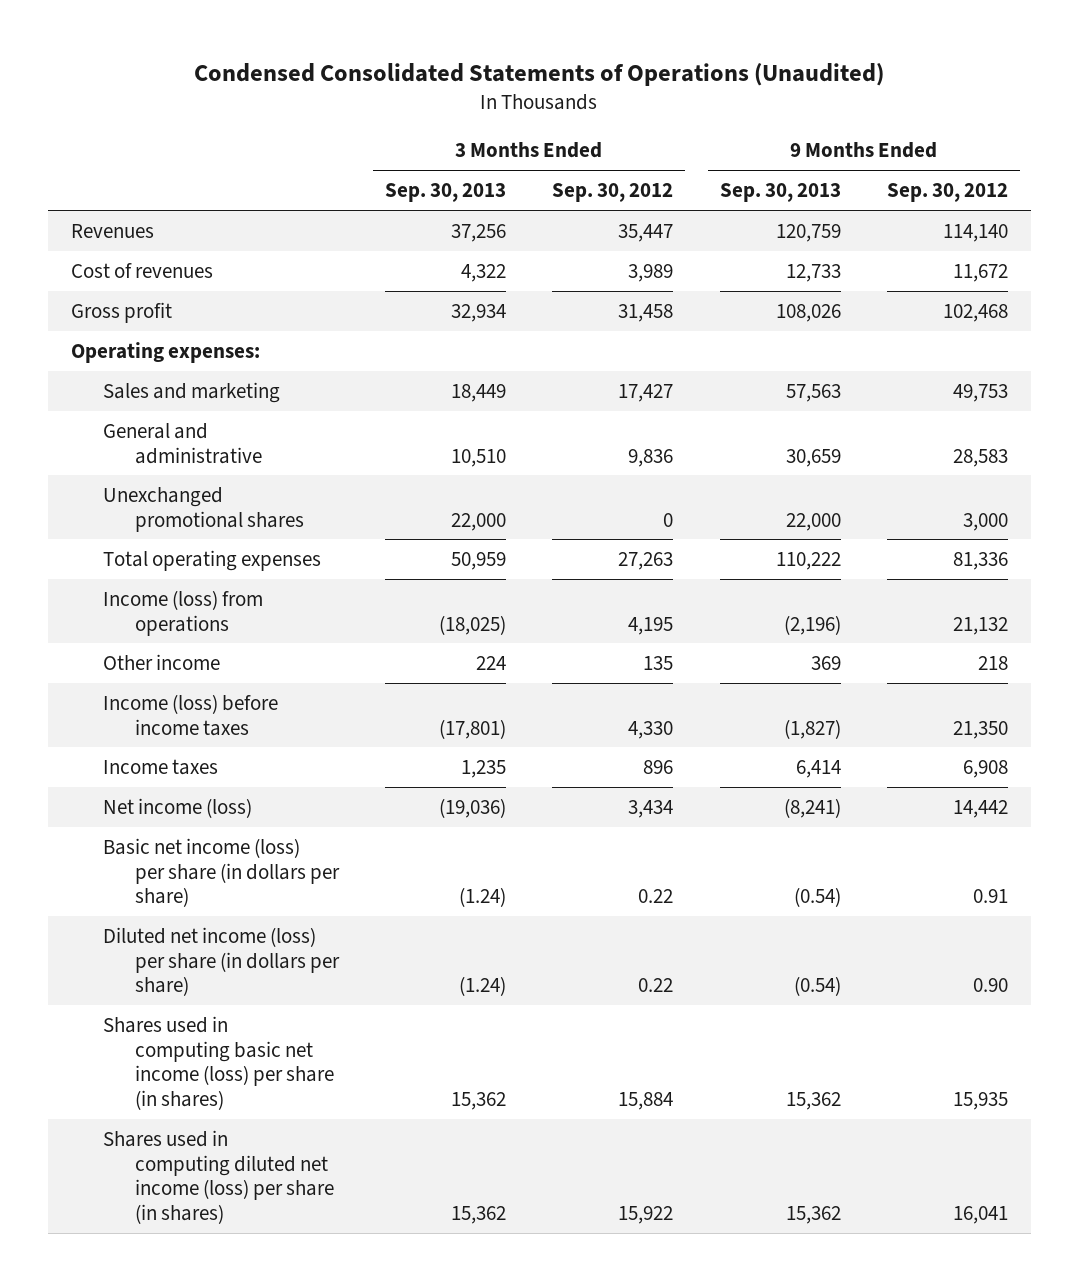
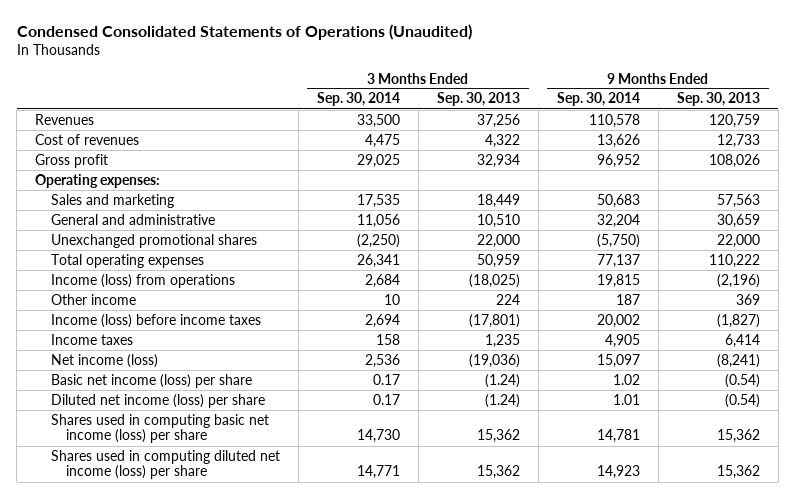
[552,183,674,203] Sep. 30, 2012 -> none
[886,183,1008,203] Sep. 30, 2012 -> none
none -> [316,92,400,107] Sep. 30, 2014
none -> [556,92,640,107] Sep. 30, 2014
[102,837,340,908] Basic net income (loss) per share (in dollars per share) -> [50,373,252,388] Basic net income (loss) per share
[102,926,340,997] Diluted net income (loss) per share (in dollars per share) -> [50,393,265,408] Diluted net income (loss) per share
[102,1015,334,1110] Shares used in computing basic net income (loss) per share (in shares) -> [50,413,269,444] Shares used in computing basic net income (loss) per share
[102,1129,334,1224] Shares used in computing diluted net income (loss) per share (in shares) -> [50,449,280,480] Shares used in computing diluted net income (loss) per share

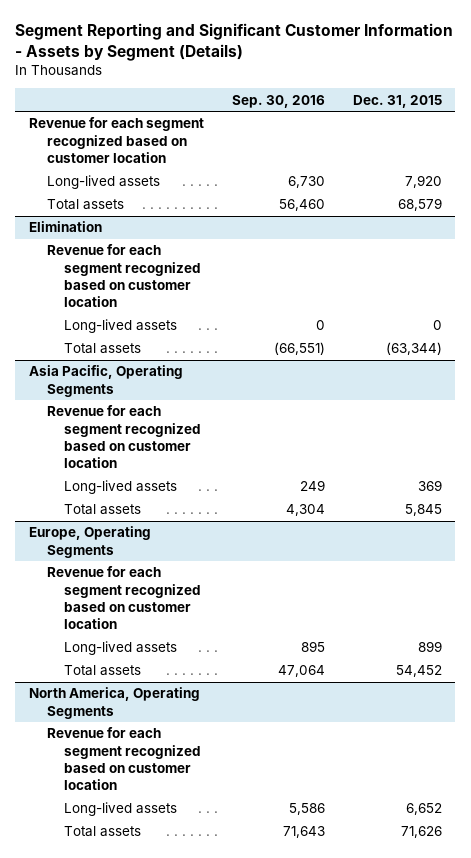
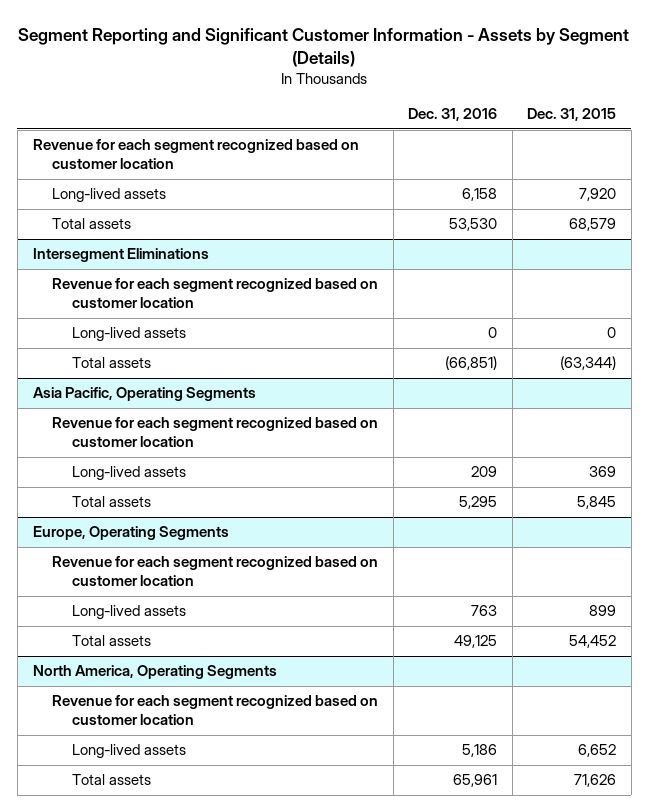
[231,94,325,108] Sep. 30, 2016 -> none
none -> [408,108,498,122] Dec. 31, 2016
[29,221,103,233] Elimination -> [32,248,209,263] Intersegment Eliminations

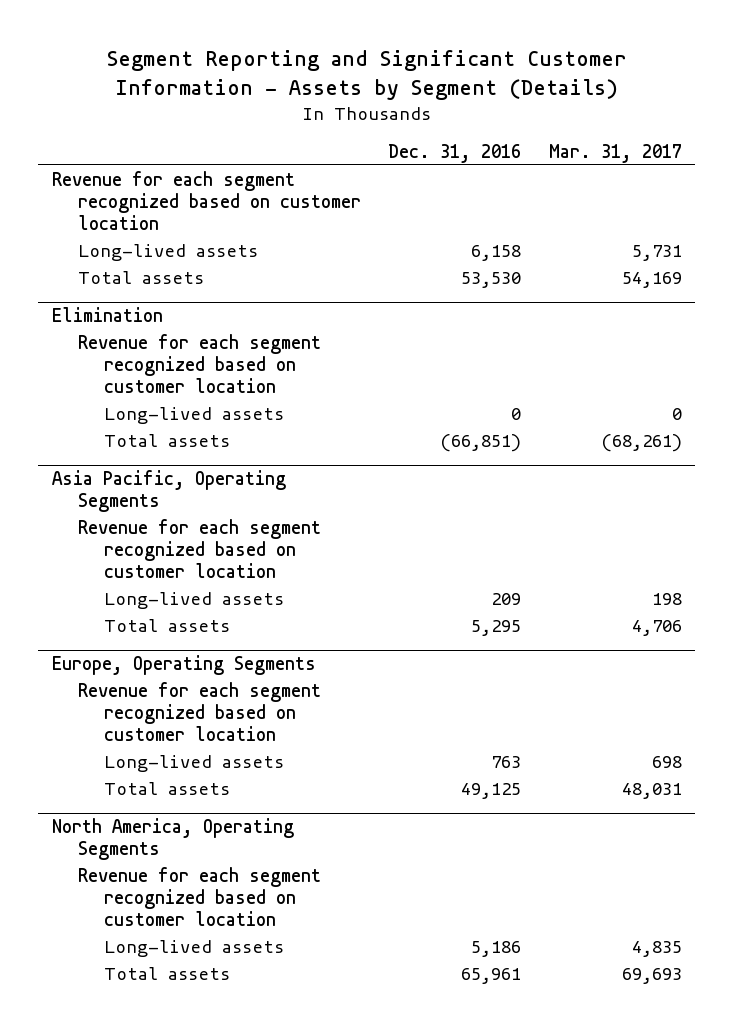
[527,108,617,122] Dec. 31, 2015 -> none
none -> [548,143,682,163] Mar. 31, 2017
[32,248,209,263] Intersegment Eliminations -> [51,306,163,322] Elimination

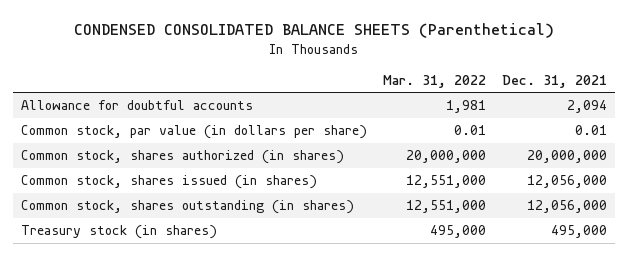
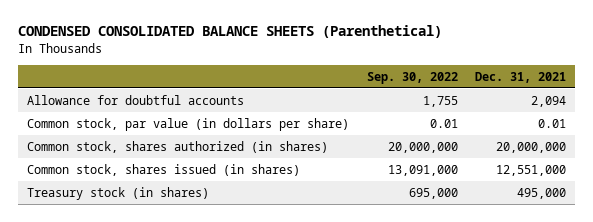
[383,74,487,88] Mar. 31, 2022 -> none
none -> [366,71,458,84] Sep. 30, 2022
[21,200,355,215] Common stock, shares outstanding (in shares) -> none
[526,175,607,189] 12,056,000 -> [496,164,567,176] 12,551,000

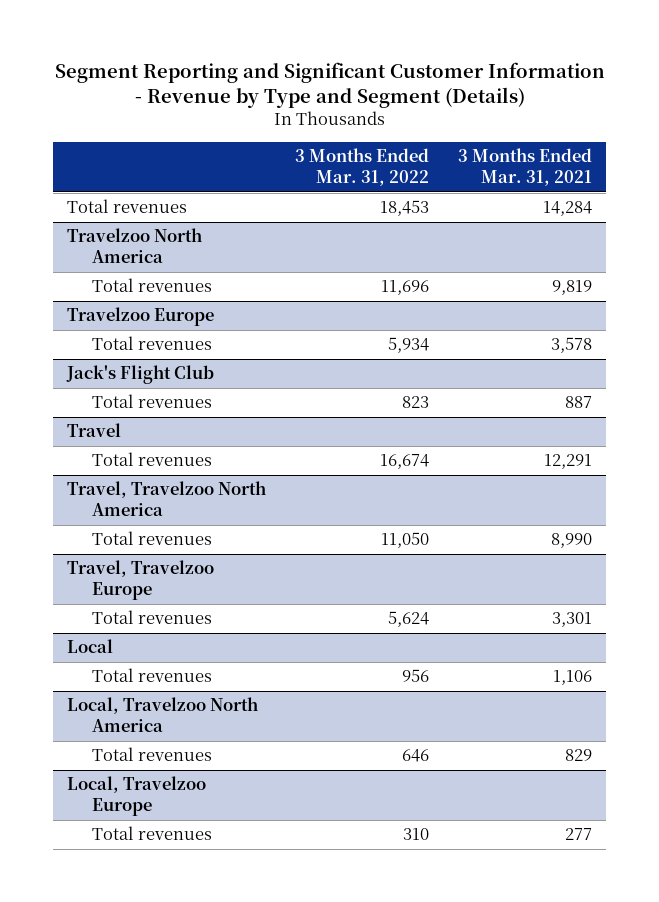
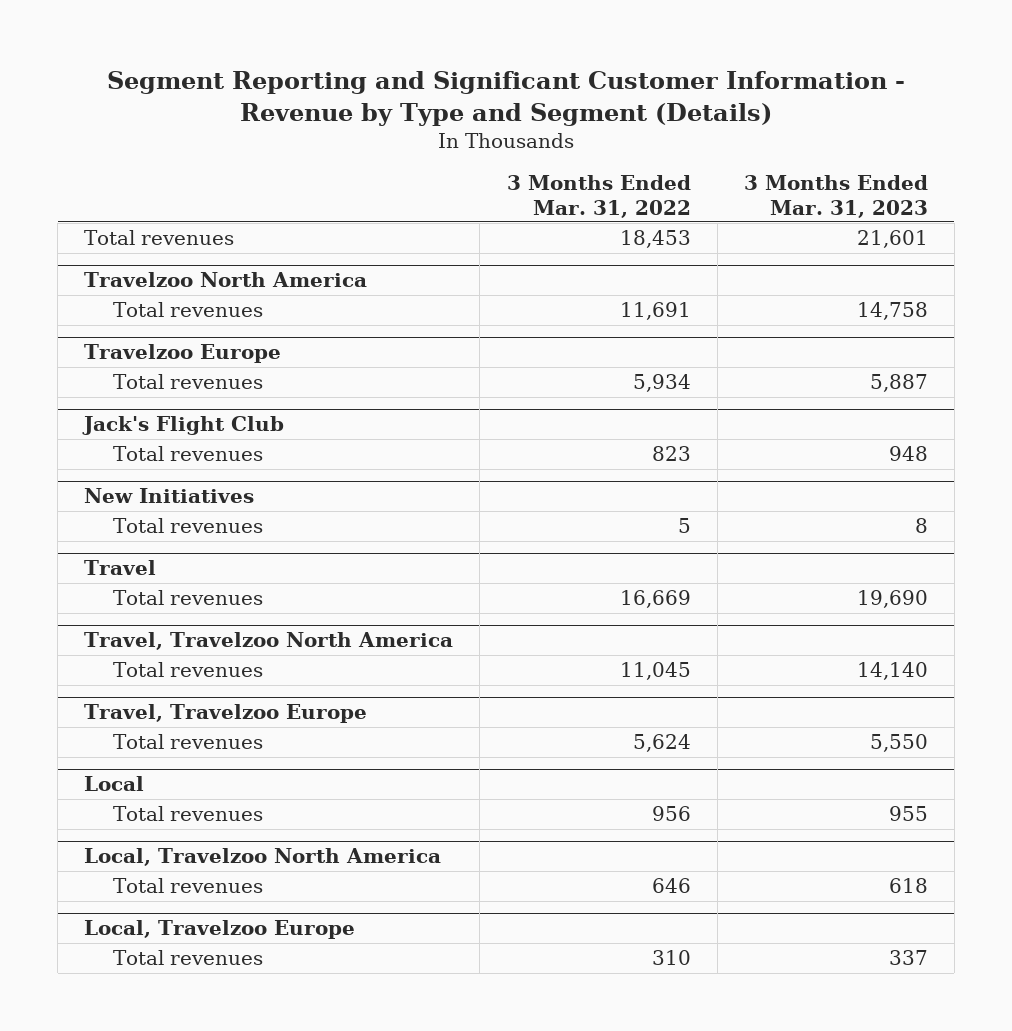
[457,148,592,187] 3 Months Ended Mar. 31, 2021 -> none
none -> [743,175,928,218] 3 Months Ended Mar. 31, 2023
[381,280,430,296] 11,696 -> [619,302,691,321] 11,691
none -> [84,488,255,504] New Initiatives
none -> [113,518,264,534] Total revenues
[380,454,430,470] 16,674 -> [619,590,691,609] 16,669
[381,532,430,549] 11,050 -> [619,662,691,681] 11,045

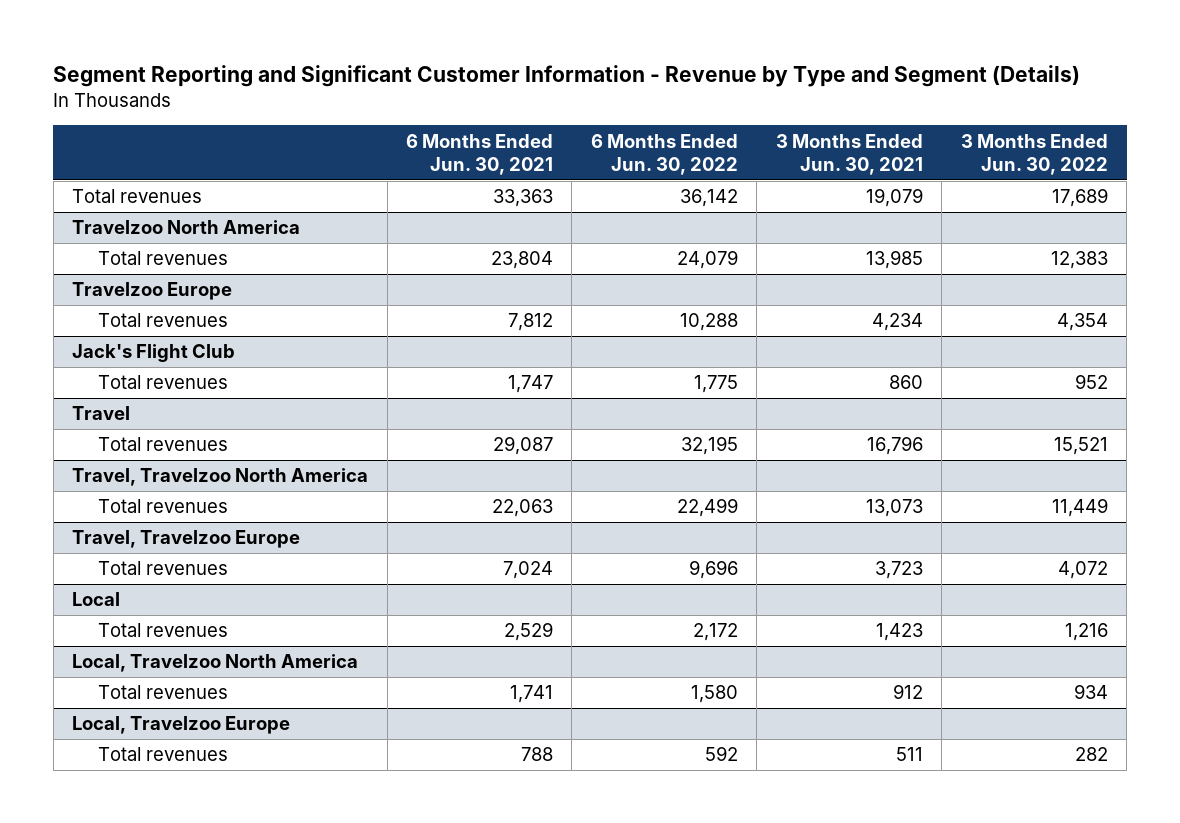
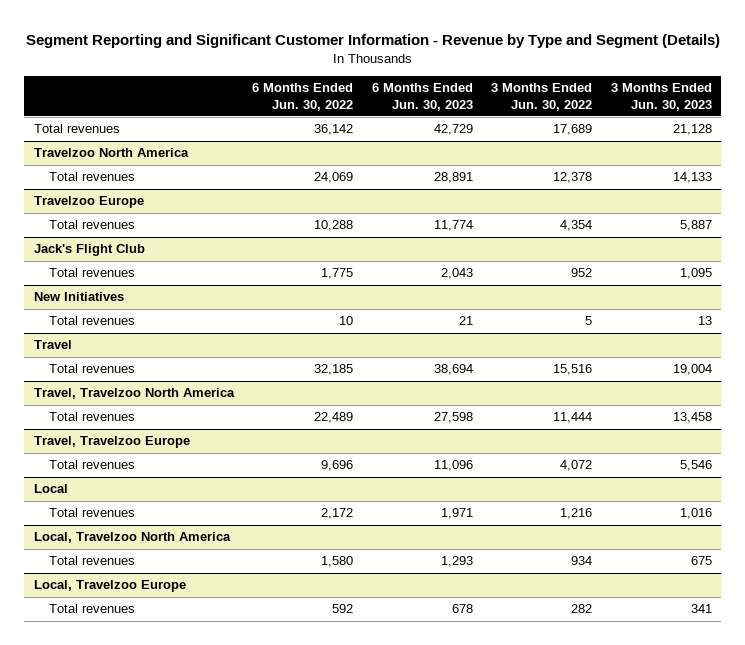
[405,133,553,175] 6 Months Ended Jun. 30, 2021 -> none
[775,133,923,175] 3 Months Ended Jun. 30, 2021 -> none
none -> [371,83,473,111] 6 Months Ended Jun. 30, 2023
none -> [610,83,712,111] 3 Months Ended Jun. 30, 2023
[676,250,738,270] 24,079 -> [314,172,354,184] 24,069
[1050,251,1108,270] 12,383 -> [553,172,593,184] 12,378
none -> [33,292,124,302] New Initiatives
none -> [49,316,136,326] Total revenues
[680,436,738,456] 32,195 -> [314,364,354,376] 32,185
[1053,437,1108,456] 15,521 -> [553,364,593,376] 15,516
[676,498,738,518] 22,499 -> [314,412,354,424] 22,489
[1051,498,1108,518] 11,449 -> [553,412,593,424] 11,444

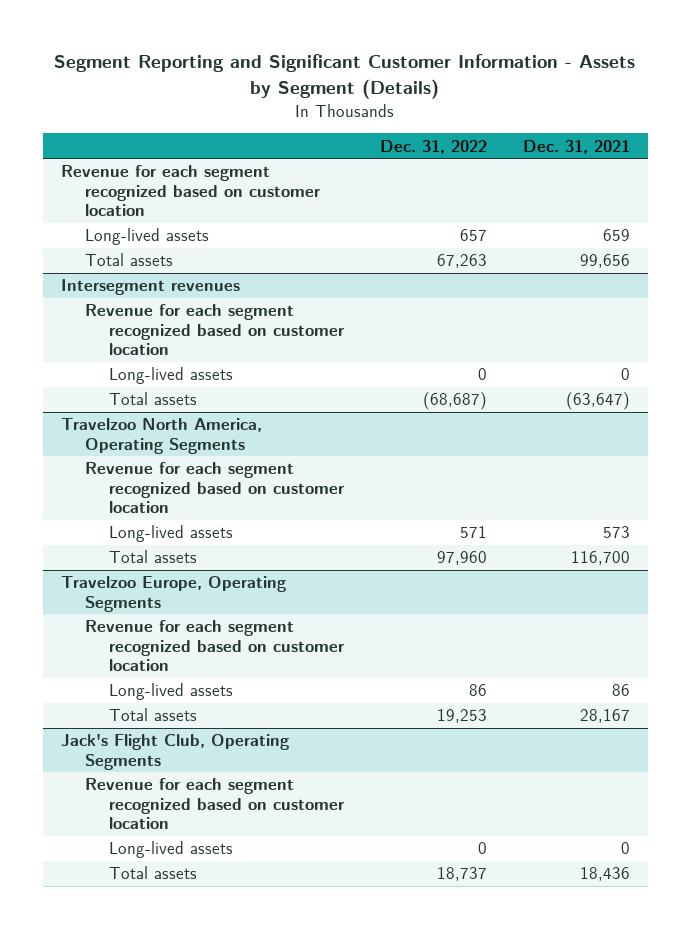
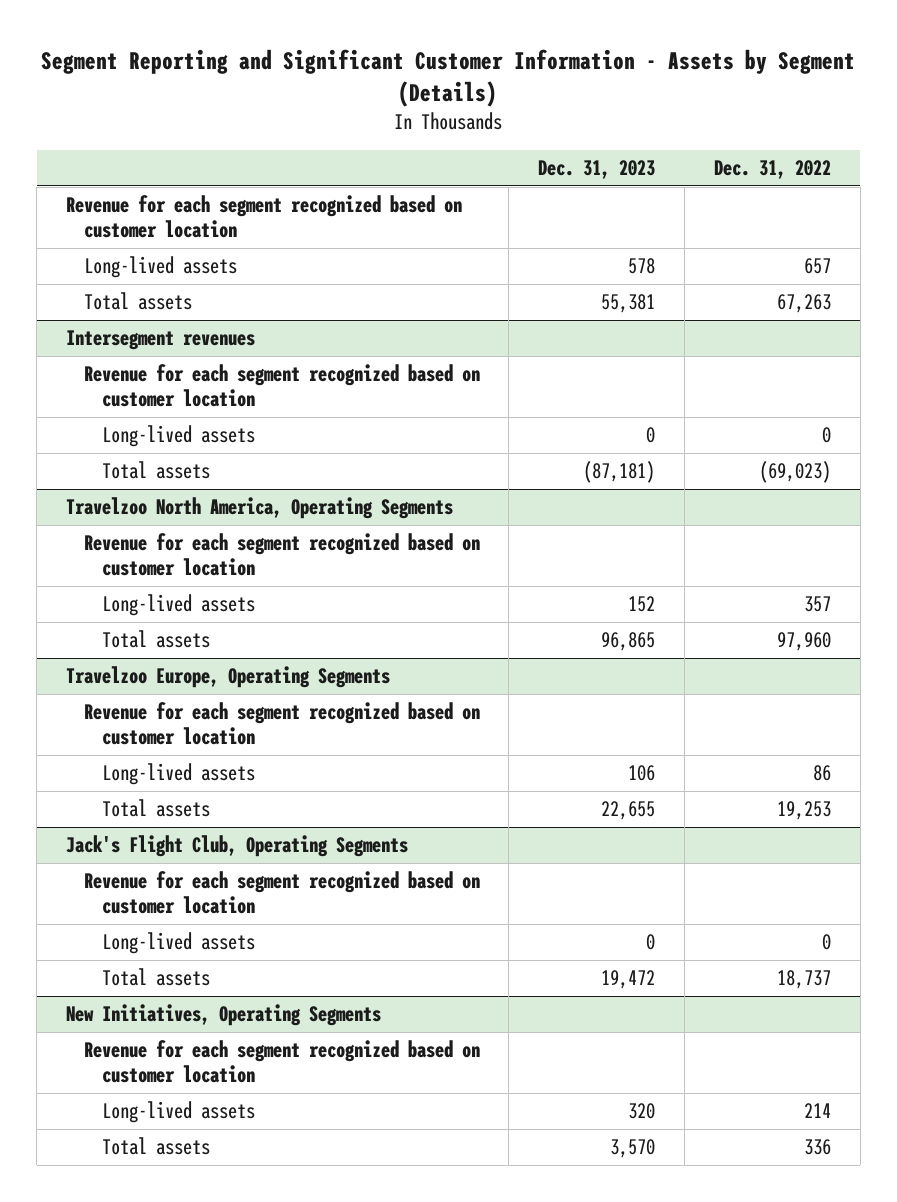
[523,139,631,154] Dec. 31, 2021 -> none
none -> [538,160,656,180] Dec. 31, 2023
[423,392,488,411] (68,687) -> [758,461,831,484] (69,023)
[460,526,488,539] 571 -> [803,596,831,613] 357
none -> [65,1004,381,1027] New Initiatives, Operating Segments
none -> [83,1040,480,1084] Revenue for each segment recognized based on customer location
none -> [101,1101,255,1124] Long-lived assets
none -> [101,1137,210,1156] Total assets

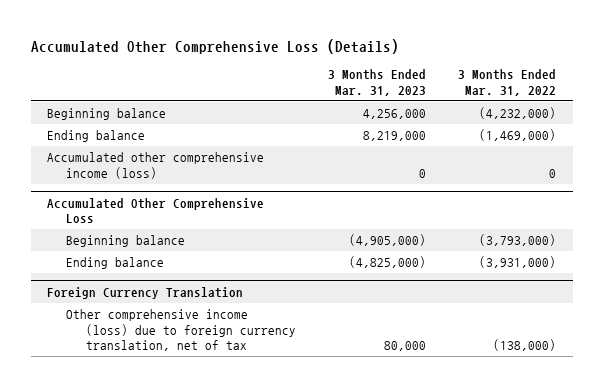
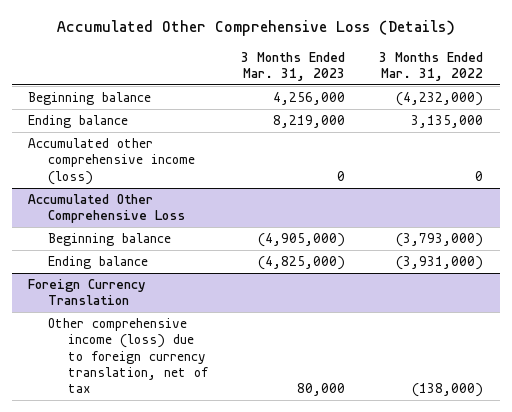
[479,129,557,142] (1,469,000) -> [411,115,484,129] 3,135,000

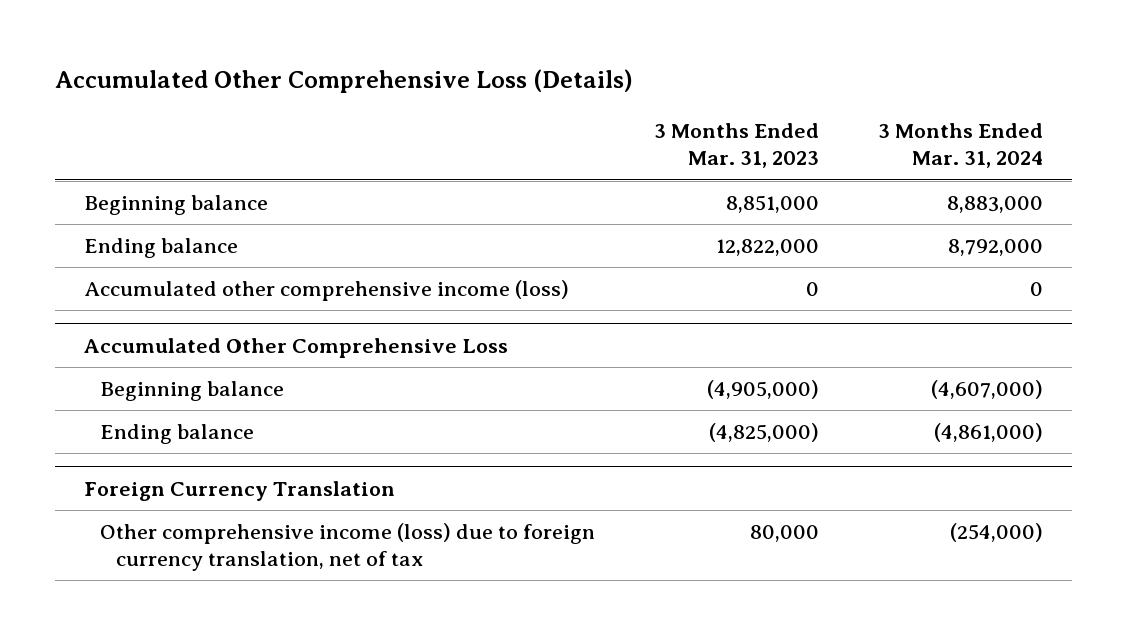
[379,51,484,81] 3 Months Ended Mar. 31, 2022 -> none
none -> [877,123,1043,169] 3 Months Ended Mar. 31, 2024
[273,92,346,106] 4,256,000 -> [725,195,819,214] 8,851,000
[273,115,346,129] 8,219,000 -> [715,239,819,257] 12,822,000

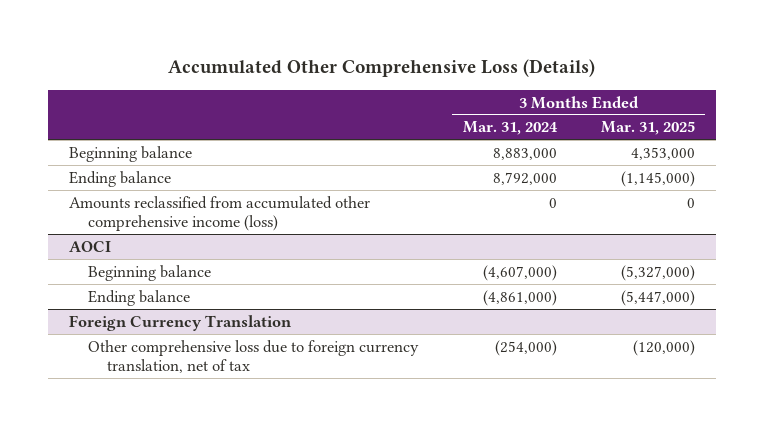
[653,123,819,169] 3 Months Ended Mar. 31, 2023 -> none
none -> [600,121,695,136] Mar. 31, 2025
[84,280,570,302] Accumulated other comprehensive income (loss) -> [69,195,371,231] Amounts reclassified from accumulated other comprehensive income (loss)
[84,337,509,358] Accumulated Other Comprehensive Loss -> [69,240,112,252] AOCI
[99,523,595,572] Other comprehensive income (loss) due to foreign currency translation, net of tax -> [88,339,420,373] Other comprehensive loss due to foreign currency translation, net of tax

